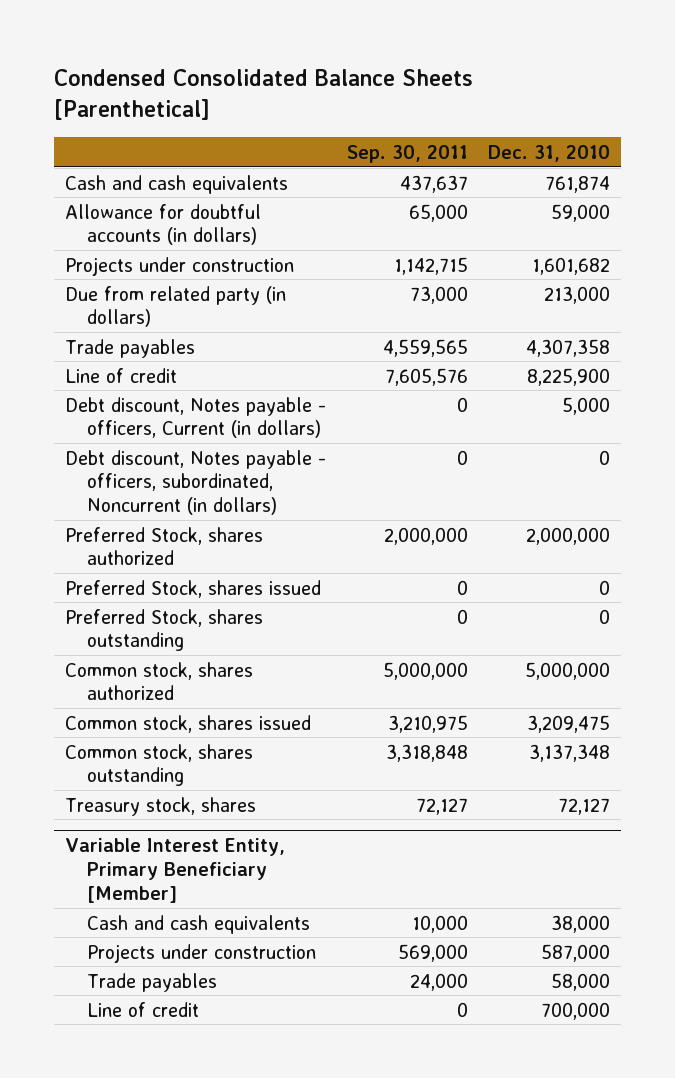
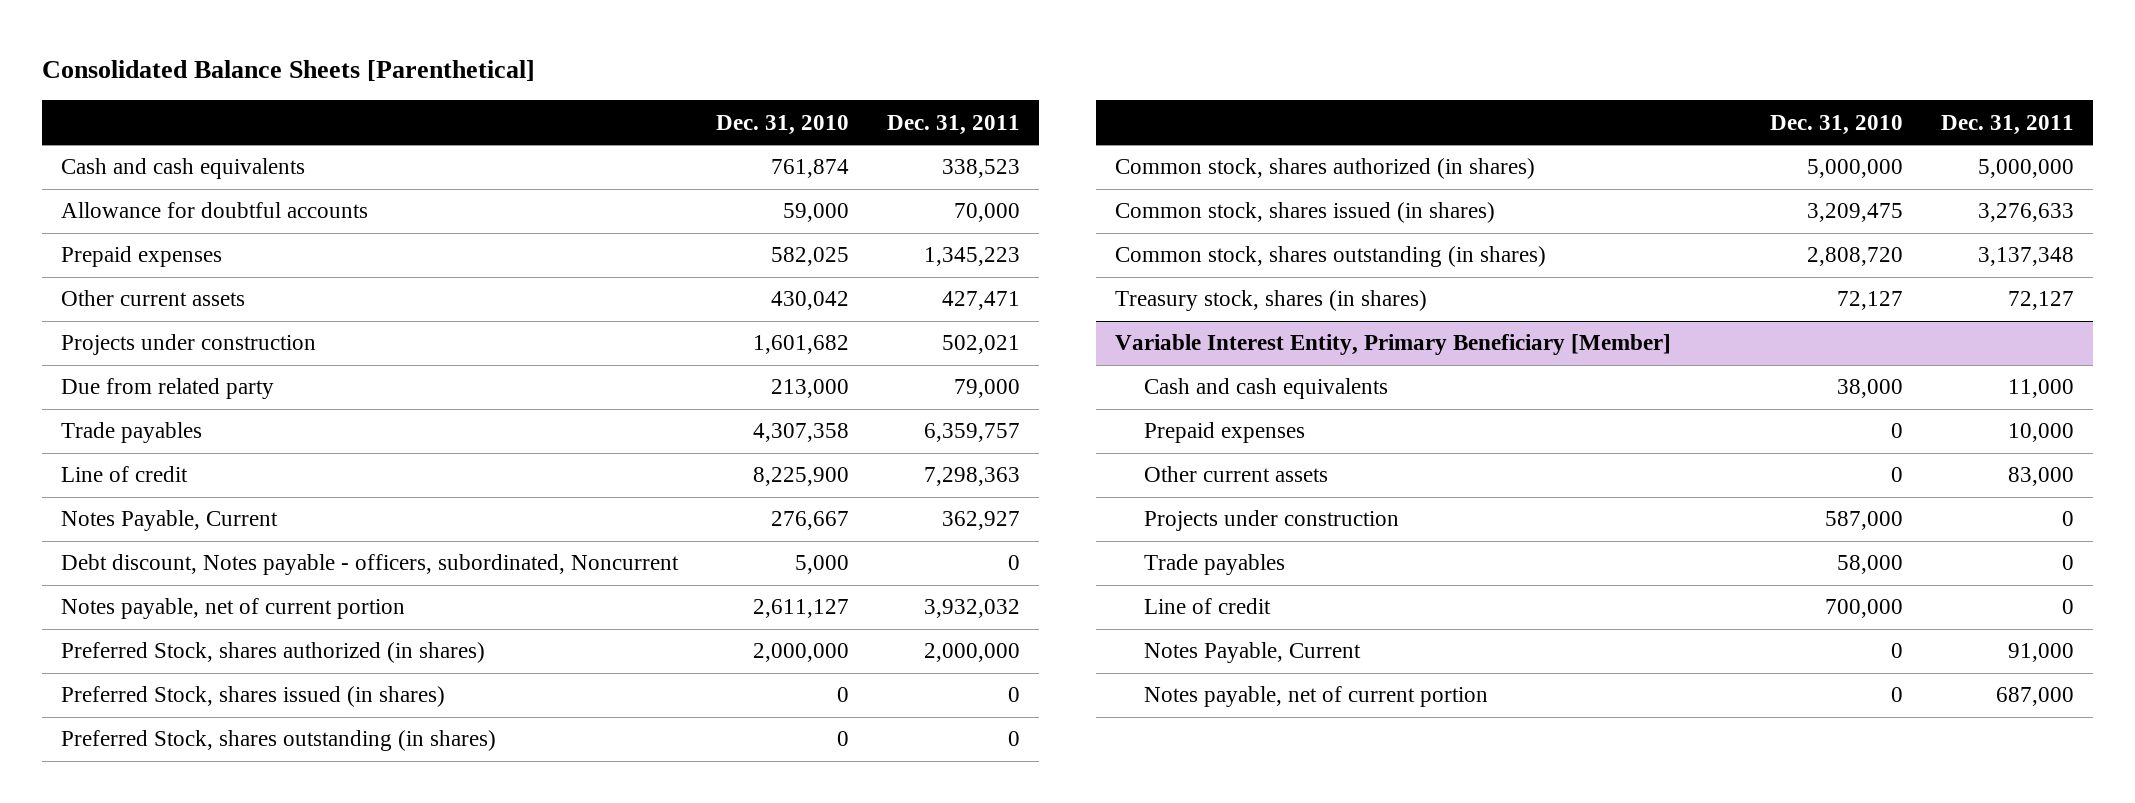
[54,68,474,121] Condensed Consolidated Balance Sheets [Parenthetical] -> [42,59,536,81] Consolidated Balance Sheets [Parenthetical]
[346,144,468,163] Sep. 30, 2011 -> none
none -> [887,114,1021,135] Dec. 31, 2011
[64,203,261,246] Allowance for doubtful accounts (in dollars) -> [61,202,369,219] Allowance for doubtful accounts
none -> [61,246,223,268] Prepaid expenses
none -> [61,290,246,307] Other current assets
[64,285,286,328] Due from related party (in dollars) -> [61,378,275,400] Due from related party
[64,396,326,439] Debt discount, Notes payable - officers, Current (in dollars) -> none
none -> [61,510,279,532] Notes Payable, Current
[64,449,326,516] Debt discount, Notes payable - officers, subordinated, Noncurrent (in dollars) -> [61,554,680,576] Debt discount, Notes payable - officers, subordinated, Noncurrent
[599,449,611,465] 0 -> [795,555,850,575] 5,000
none -> [61,598,406,620] Notes payable, net of current portion
[64,526,263,566] Preferred Stock, shares authorized -> [61,642,486,664] Preferred Stock, shares authorized (in shares)
[64,579,321,598] Preferred Stock, shares issued -> [61,686,446,708] Preferred Stock, shares issued (in shares)
[64,608,263,652] Preferred Stock, shares outstanding -> [61,730,497,752] Preferred Stock, shares outstanding (in shares)
[64,661,253,701] Common stock, shares authorized -> [1114,158,1535,180] Common stock, shares authorized (in shares)
[64,714,311,733] Common stock, shares issued -> [1114,202,1495,224] Common stock, shares issued (in shares)
[64,743,253,787] Common stock, shares outstanding -> [1114,246,1546,268] Common stock, shares outstanding (in shares)
[529,743,611,762] 3,137,348 -> [1806,247,1903,267] 2,808,720
[64,796,256,816] Treasury stock, shares -> [1114,290,1427,312] Treasury stock, shares (in shares)
none -> [1144,422,1306,444] Prepaid expenses
none -> [1144,466,1329,483] Other current assets
none -> [1144,642,1362,664] Notes Payable, Current
none -> [1144,686,1489,708] Notes payable, net of current portion

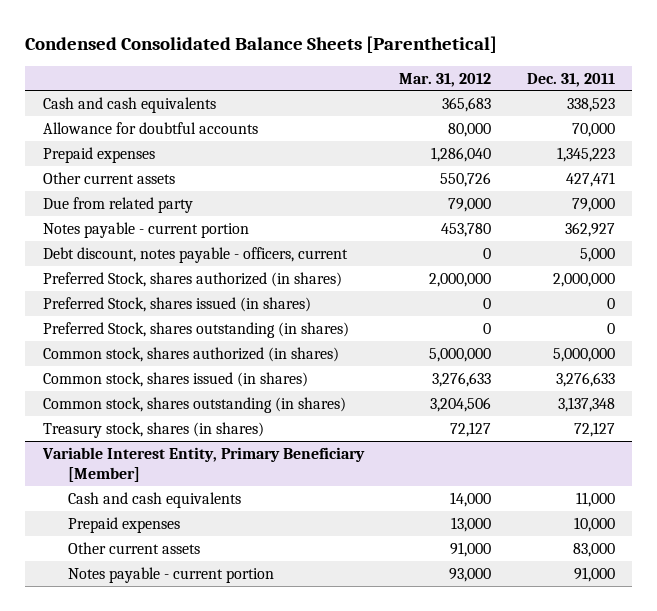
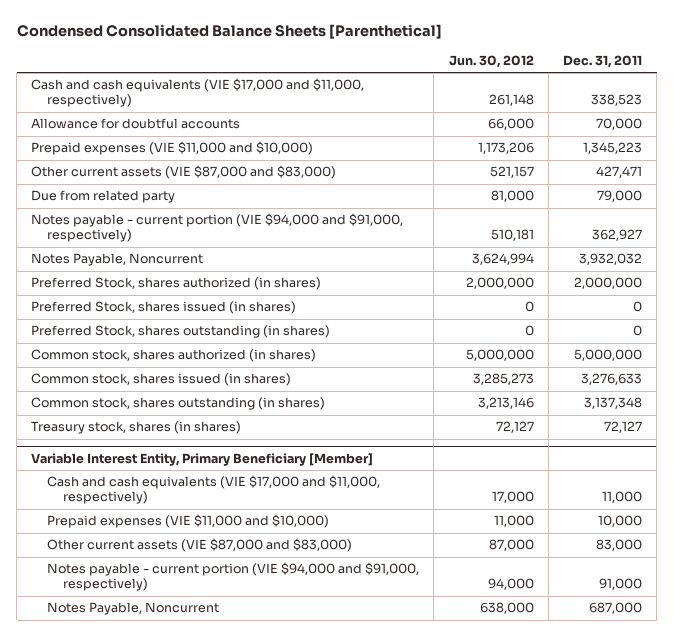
[399,72,492,87] Mar. 31, 2012 -> none
none -> [448,54,534,68] Jun. 30, 2012
[42,96,216,113] Cash and cash equivalents -> [31,78,365,108] Cash and cash equivalents (VIE $17,000 and $11,000, respectively)
[42,146,155,163] Prepaid expenses -> [31,141,314,156] Prepaid expenses (VIE $11,000 and $10,000)
[42,171,175,184] Other current assets -> [31,165,337,180] Other current assets (VIE $87,000 and $83,000)
[42,246,348,263] Debt discount, notes payable - officers, current -> none
[42,221,249,238] Notes payable - current portion -> [31,213,404,243] Notes payable - current portion (VIE $94,000 and $91,000, respectively)
none -> [31,253,204,267] Notes Payable, Noncurrent
[67,491,241,508] Cash and cash equivalents -> [47,475,381,505] Cash and cash equivalents (VIE $17,000 and $11,000, respectively)
[67,516,180,533] Prepaid expenses -> [47,514,330,529] Prepaid expenses (VIE $11,000 and $10,000)
[67,541,200,554] Other current assets -> [47,538,353,553] Other current assets (VIE $87,000 and $83,000)
[67,566,274,583] Notes payable - current portion -> [47,562,420,592] Notes payable - current portion (VIE $94,000 and $91,000, respectively)
none -> [47,602,220,616] Notes Payable, Noncurrent

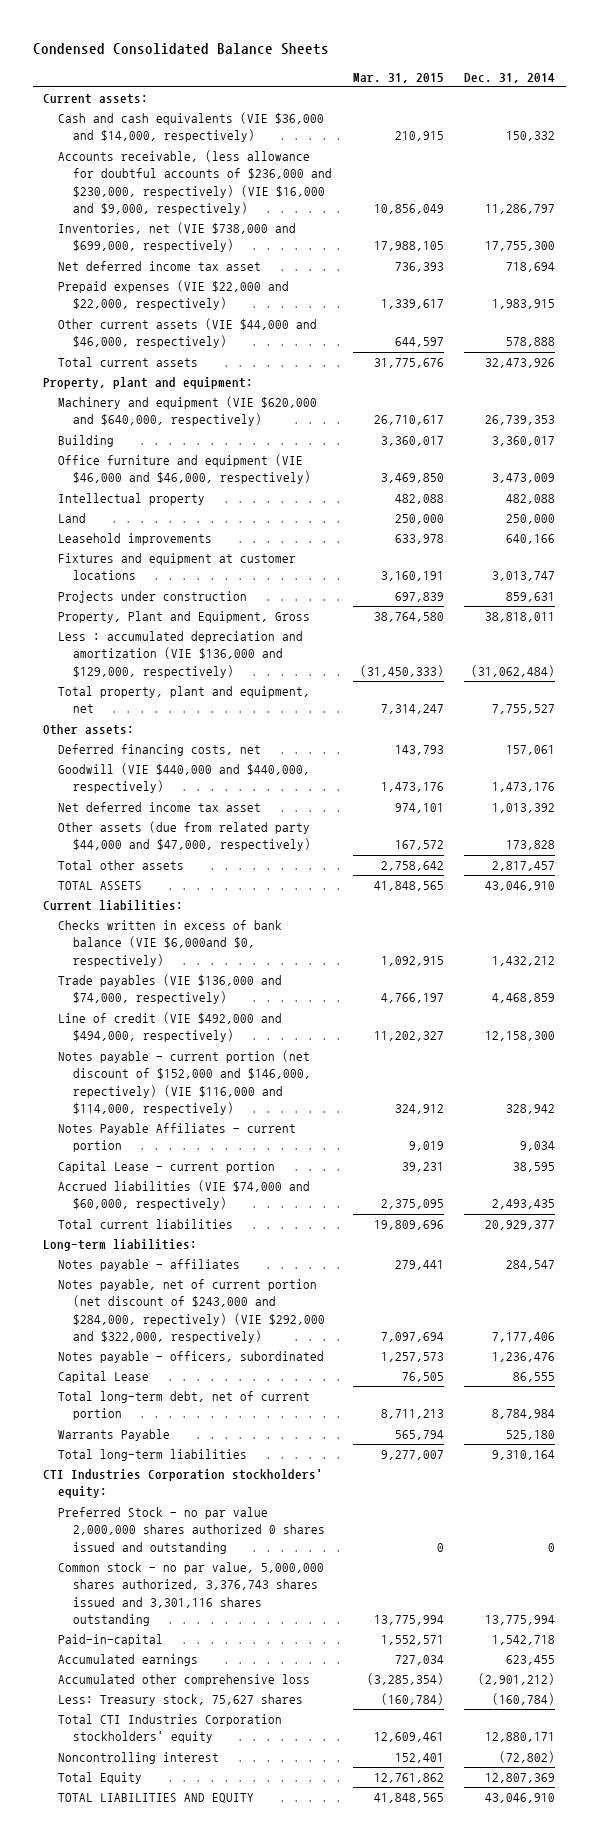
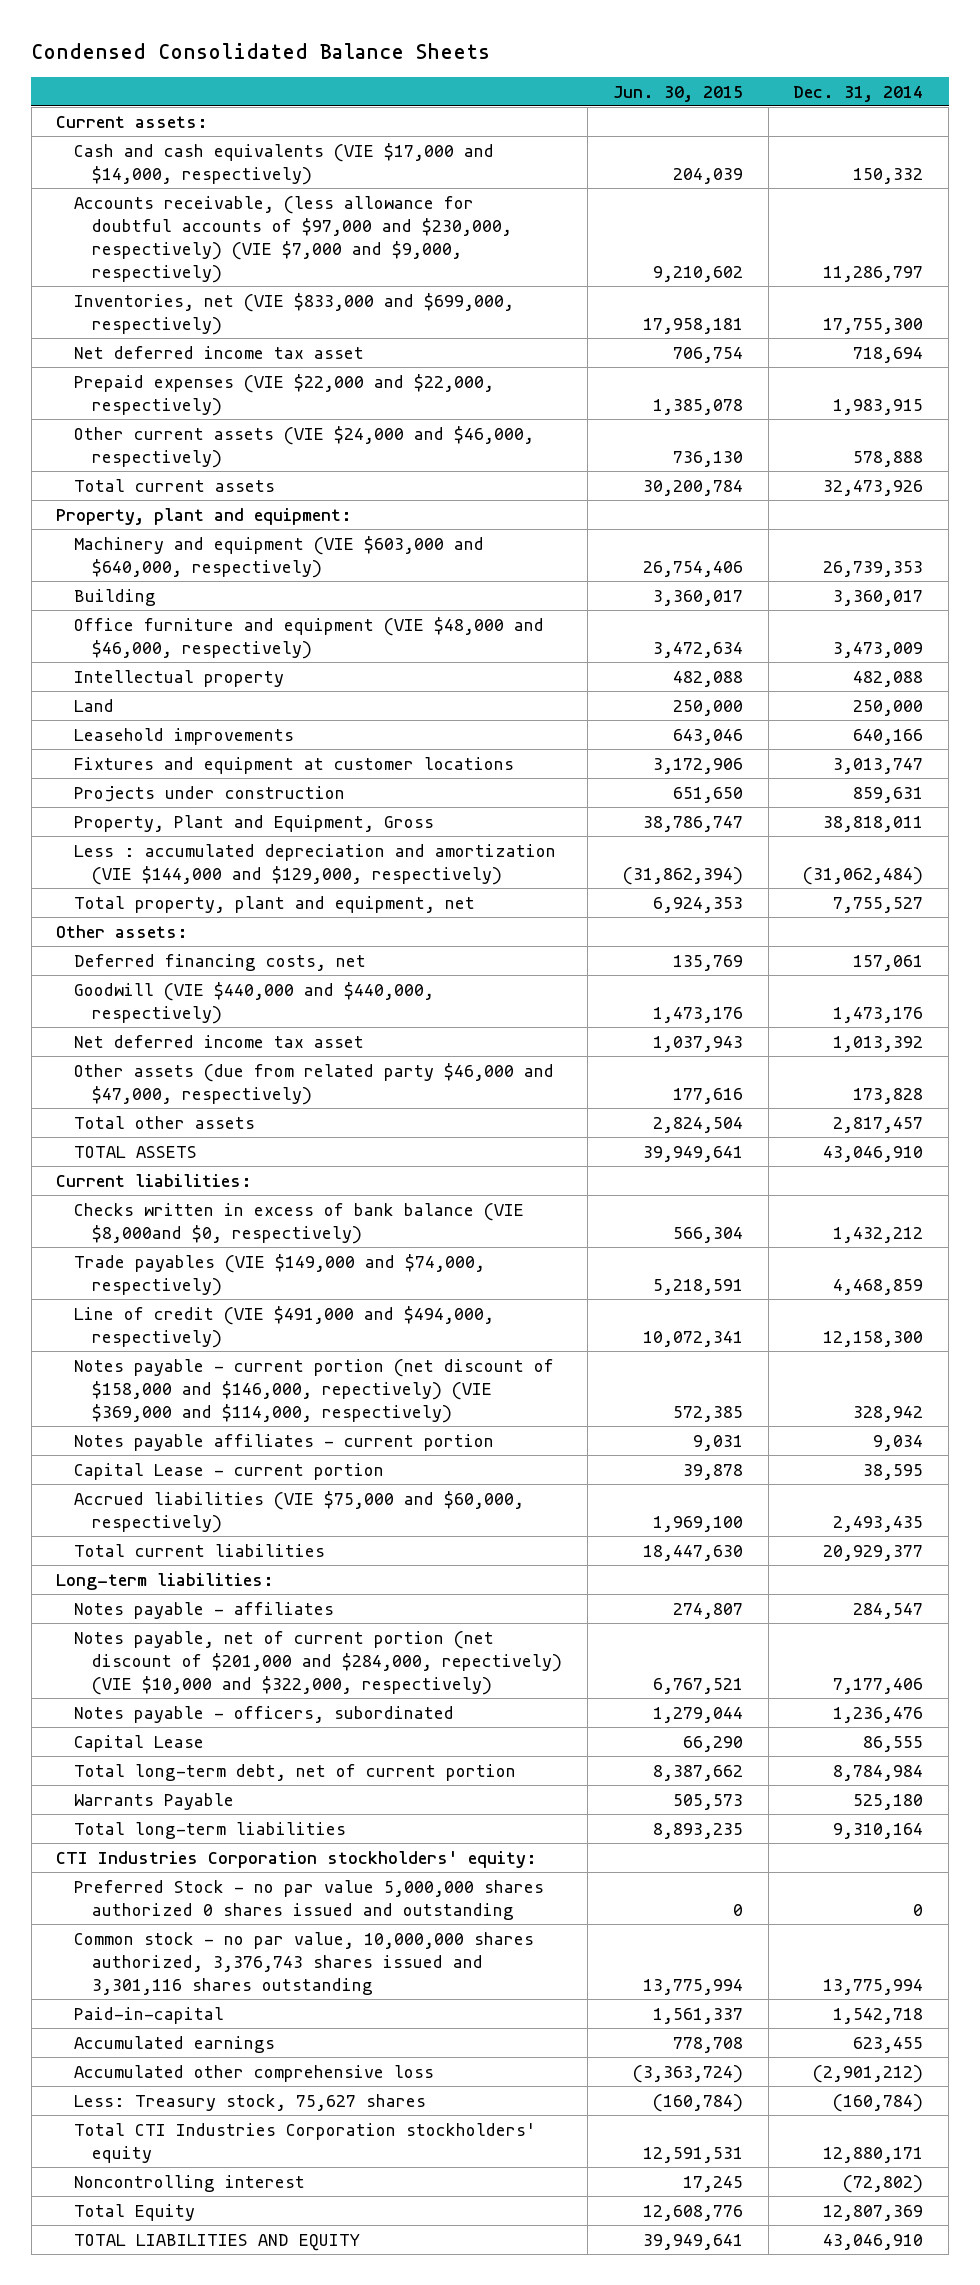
[352,72,444,83] Mar. 31, 2015 -> none
none -> [612,85,743,102] Jun. 30, 2015
[57,112,324,143] Cash and cash equivalents (VIE $36,000 and $14,000, respectively) -> [74,142,495,185] Cash and cash equivalents (VIE $17,000 and $14,000, respectively)
[57,150,332,215] Accounts receivable, (less allowance for doubtful accounts of $236,000 and $230,000, respectively) (VIE $16,000 and $9,000, respectively) -> [74,195,513,284] Accounts receivable, (less allowance for doubtful accounts of $97,000 and $230,000, respectively) (VIE $7,000 and $9,000, respectively)
[57,222,296,253] Inventories, net (VIE $738,000 and $699,000, respectively) -> [74,292,515,335] Inventories, net (VIE $833,000 and $699,000, respectively)
[57,318,317,349] Other current assets (VIE $44,000 and $46,000, respectively) -> [74,425,535,468] Other current assets (VIE $24,000 and $46,000, respectively)
[57,396,317,427] Machinery and equipment (VIE $620,000 and $640,000, respectively) -> [74,535,485,578] Machinery and equipment (VIE $603,000 and $640,000, respectively)
[57,454,311,485] Office furniture and equipment (VIE $46,000 and $46,000, respectively) -> [74,616,545,659] Office furniture and equipment (VIE $48,000 and $46,000, respectively)
[57,631,303,678] Less : accumulated depreciation and amortization (VIE $136,000 and $129,000, respectively) -> [74,843,557,885] Less : accumulated depreciation and amortization (VIE $144,000 and $129,000, respectively)
[57,821,311,852] Other assets (due from related party $44,000 and $47,000, respectively) -> [74,1062,555,1105] Other assets (due from related party $46,000 and $47,000, respectively)
[57,920,282,967] Checks written in excess of bank balance (VIE $6,000and $0, respectively) -> [74,1202,525,1244] Checks written in excess of bank balance (VIE $8,000and $0, respectively)
[57,974,282,1005] Trade payables (VIE $136,000 and $74,000, respectively) -> [74,1253,486,1296] Trade payables (VIE $149,000 and $74,000, respectively)
[57,1012,282,1043] Line of credit (VIE $492,000 and $494,000, respectively) -> [74,1305,495,1348] Line of credit (VIE $491,000 and $494,000, respectively)
[57,1050,311,1115] Notes payable - current portion (net discount of $152,000 and $146,000, repectively) (VIE $116,000 and $114,000, respectively) -> [74,1358,555,1423] Notes payable - current portion (net discount of $158,000 and $146,000, repectively) (VIE $369,000 and $114,000, respectively)
[57,1123,296,1153] Notes Payable Affiliates - current portion -> [74,1433,495,1451] Notes payable affiliates - current portion
[57,1180,310,1211] Accrued liabilities (VIE $74,000 and $60,000, respectively) -> [74,1490,525,1533] Accrued liabilities (VIE $75,000 and $60,000, respectively)
[57,1279,325,1343] Notes payable, net of current portion (net discount of $243,000 and $284,000, repectively) (VIE $292,000 and $322,000, respectively) -> [74,1630,563,1695] Notes payable, net of current portion (net discount of $201,000 and $284,000, repectively) (VIE $10,000 and $322,000, respectively)
[57,1507,325,1554] Preferred Stock - no par value 2,000,000 shares authorized 0 shares issued and outstanding -> [74,1879,545,1920] Preferred Stock - no par value 5,000,000 shares authorized 0 shares issued and outstanding
[57,1562,324,1626] Common stock - no par value, 5,000,000 shares authorized, 3,376,743 shares issued and 3,301,116 shares outstanding -> [74,1931,535,1995] Common stock - no par value, 10,000,000 shares authorized, 3,376,743 shares issued and 3,301,116 shares outstanding

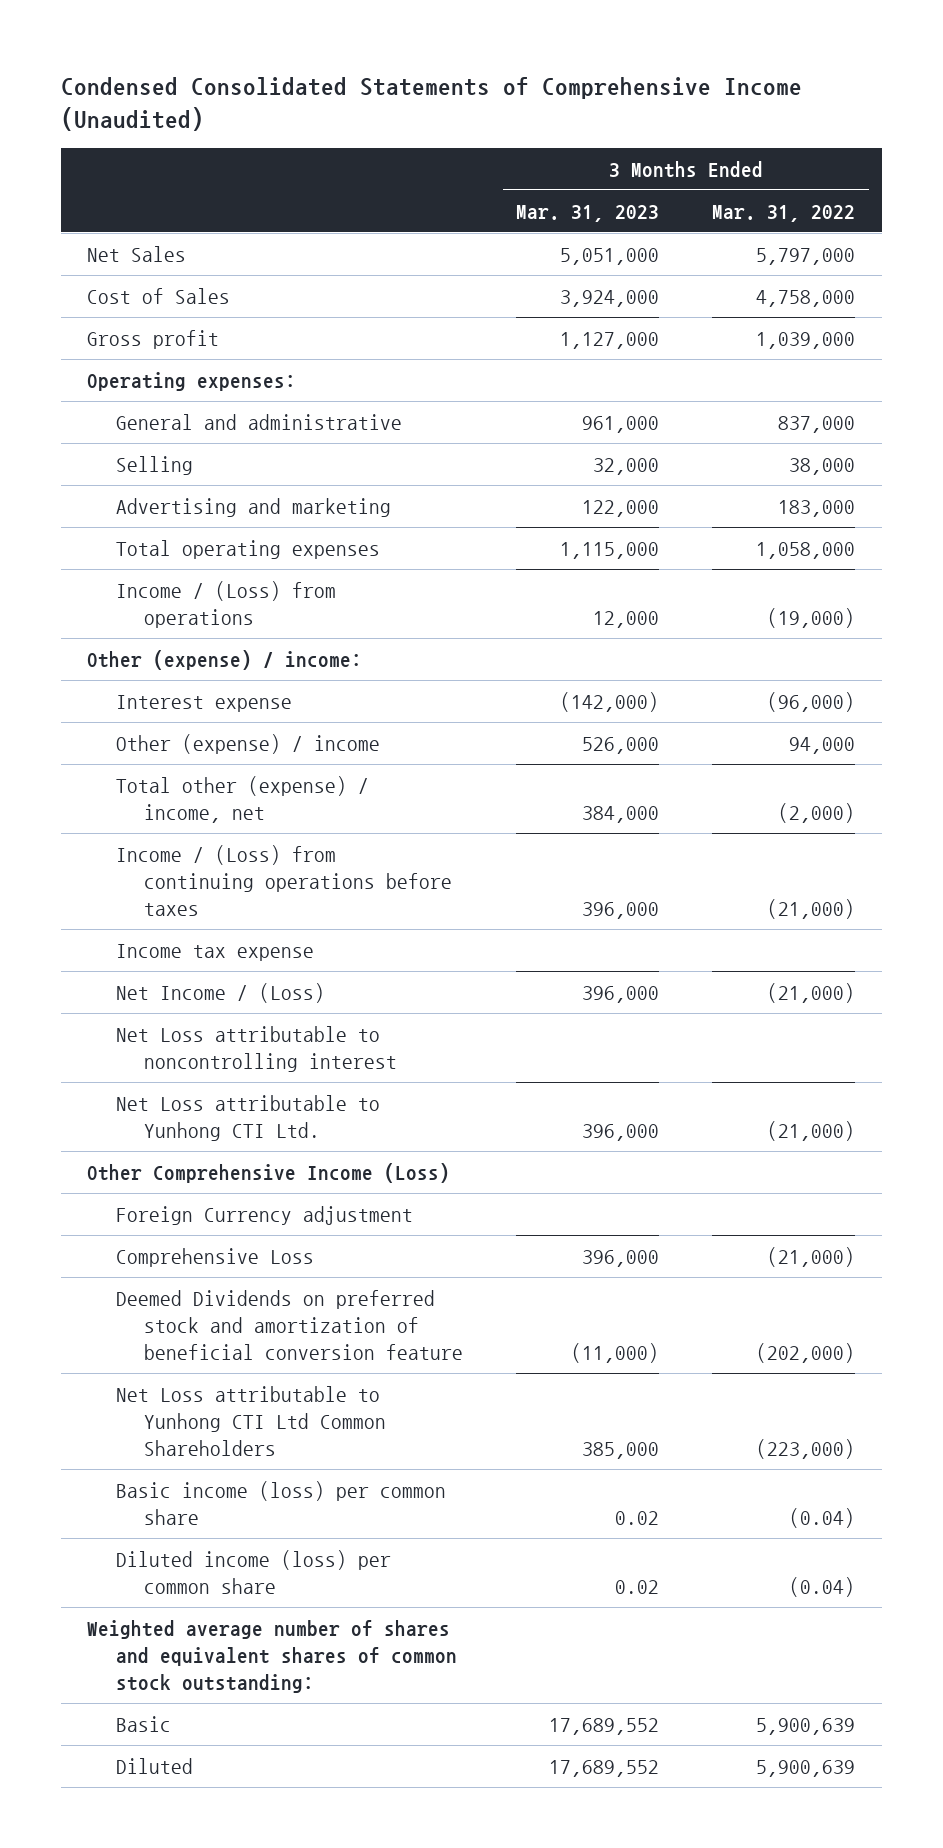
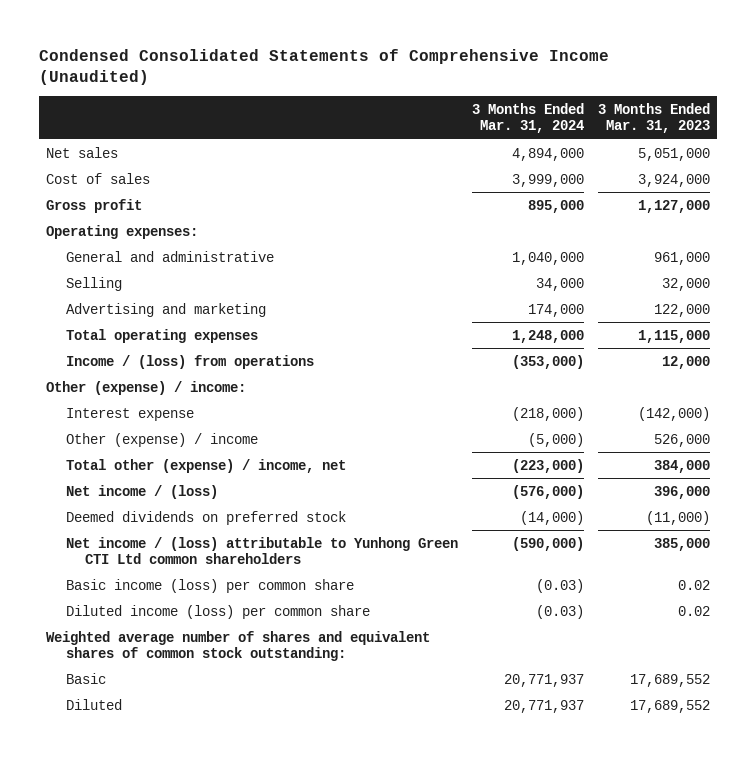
[712,204,856,222] Mar. 31, 2022 -> none
none -> [471,102,584,134] 3 Months Ended Mar. 31, 2024
[87,245,187,262] Net Sales -> [46,146,119,158] Net sales
[87,287,231,304] Cost of Sales -> [46,172,151,184] Cost of sales
[115,580,336,628] Income / (Loss) from operations -> [65,354,314,369] Income / (loss) from operations
[115,844,453,916] Income / (Loss) from continuing operations before taxes -> none
[115,943,314,961] Income tax expense -> none
[115,982,325,1003] Net Income / (Loss) -> none
[115,1025,398,1072] Net Loss attributable to noncontrolling interest -> none
[87,1162,451,1183] Other Comprehensive Income (Loss) -> none
[115,1205,413,1225] Foreign Currency adjustment -> none
[115,1247,314,1267] Comprehensive Loss -> none
[115,1289,464,1360] Deemed Dividends on preferred stock and amortization of beneficial conversion feature -> none
[115,1094,380,1141] Net Loss attributable to Yunhong CTI Ltd. -> [65,484,218,499] Net income / (loss)
none -> [65,510,346,525] Deemed dividends on preferred stock
[115,1385,387,1456] Net Loss attributable to Yunhong CTI Ltd Common Shareholders -> [65,536,458,565] Net income / (loss) attributable to Yunhong Green CTI Ltd common shareholders

